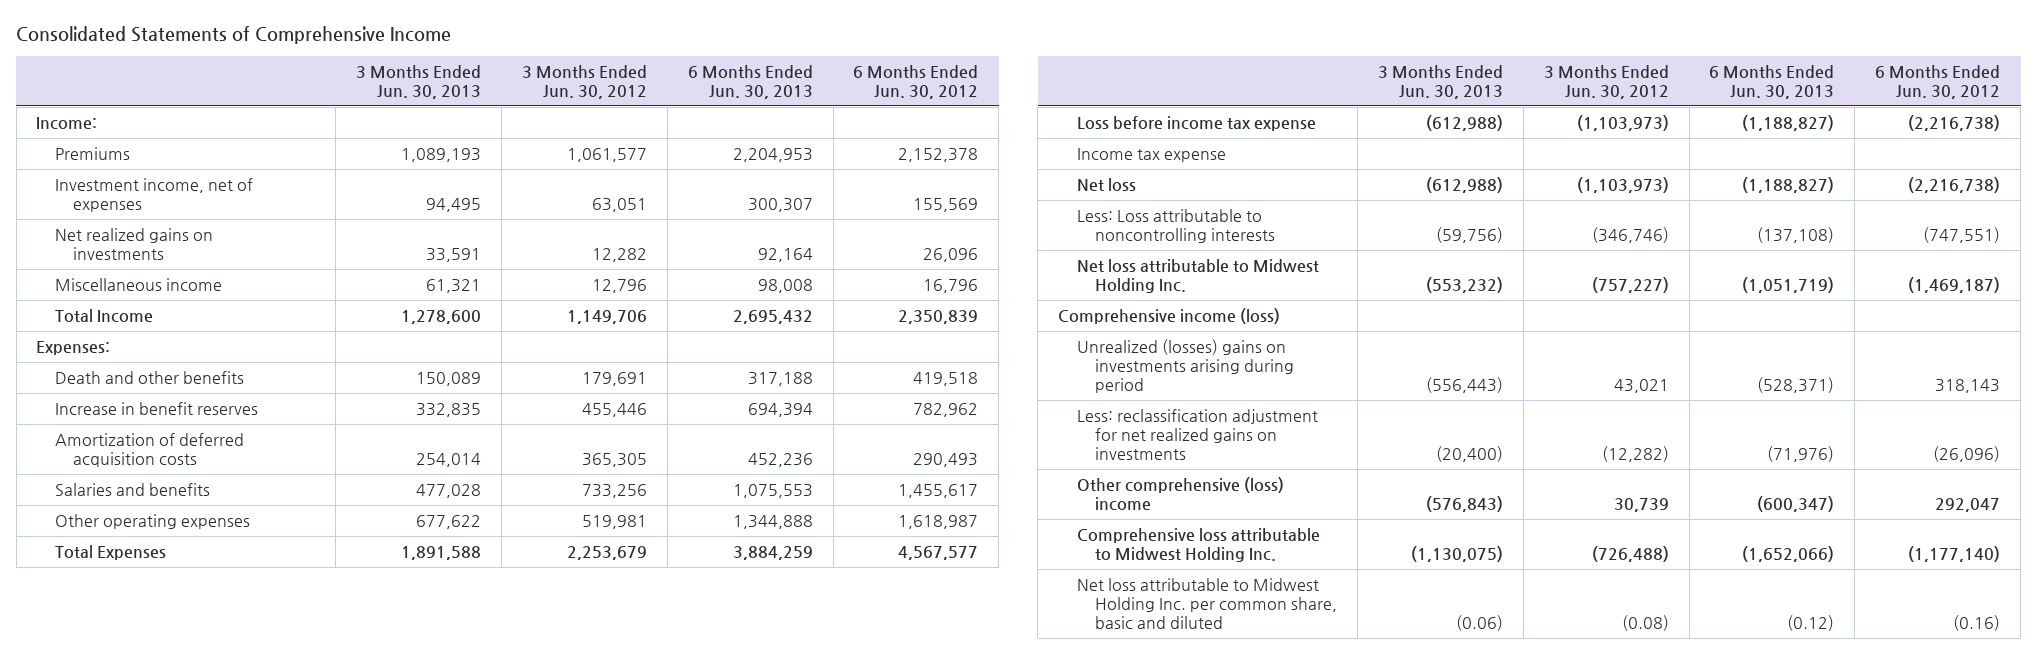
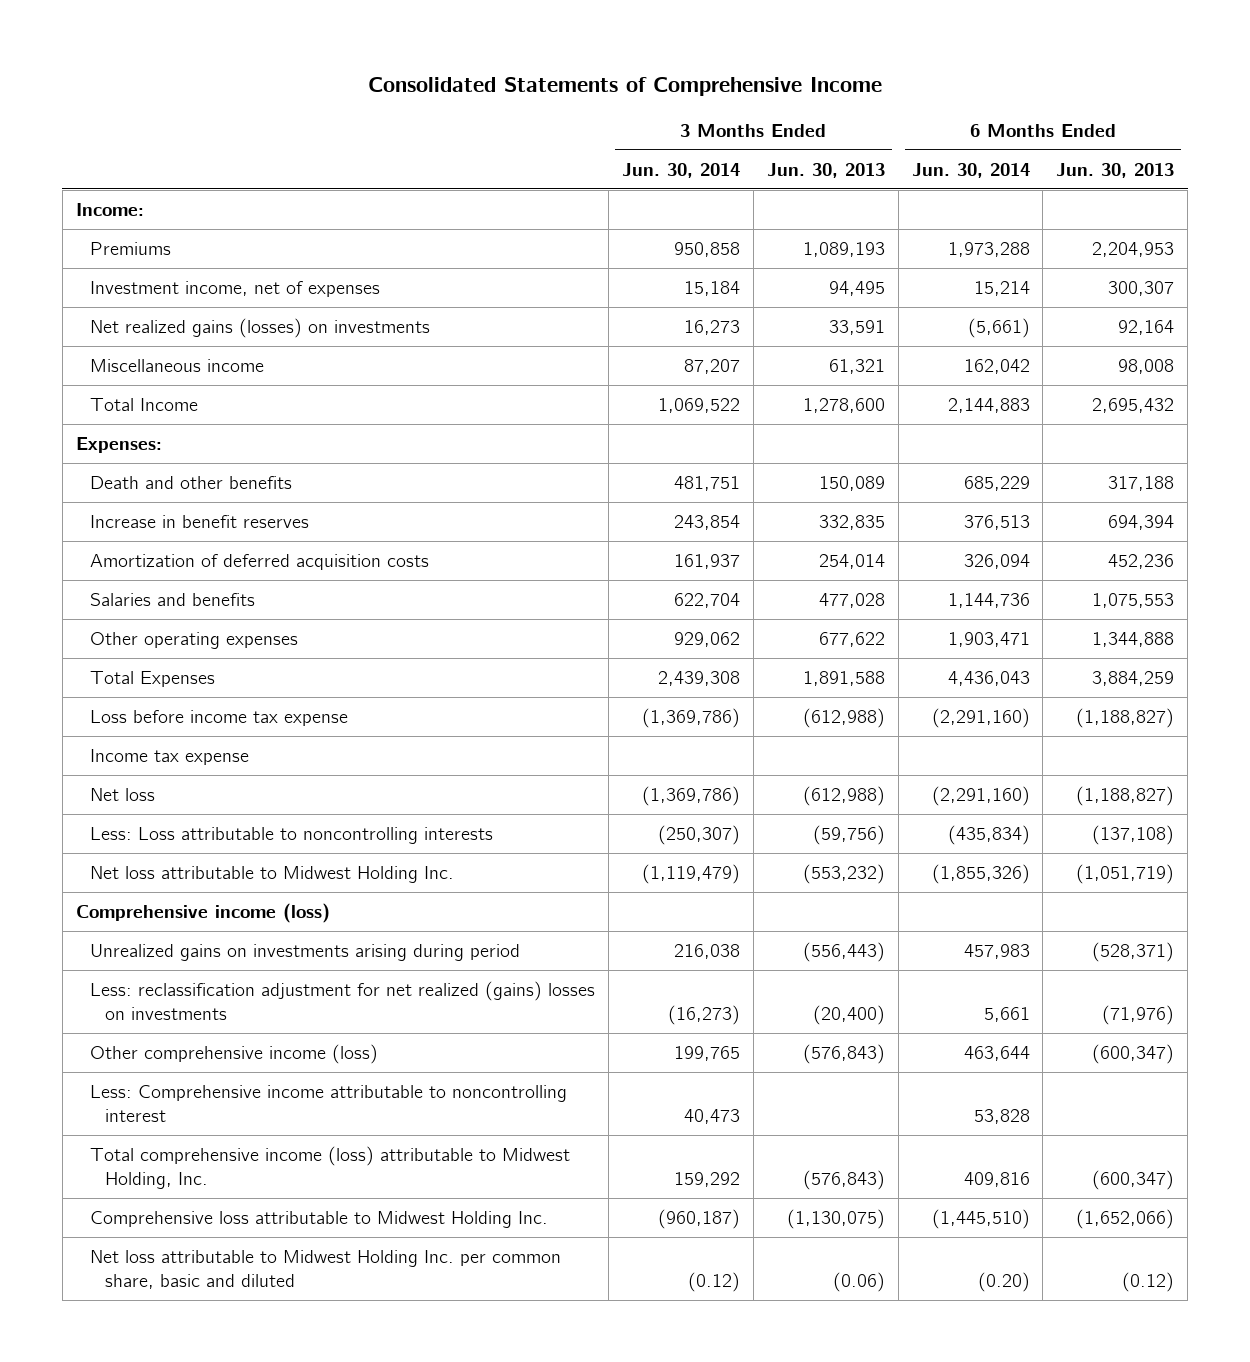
[521,64,647,99] 3 Months Ended Jun. 30, 2012 -> none
[853,64,979,99] 6 Months Ended Jun. 30, 2012 -> none
none -> [622,162,741,178] Jun. 30, 2014
none -> [911,162,1030,178] Jun. 30, 2014
[54,227,213,260] Net realized gains on investments -> [90,318,431,339] Net realized gains (losses) on investments
[1076,338,1295,394] Unrealized (losses) gains on investments arising during period -> [90,944,521,962] Unrealized gains on investments arising during period
[1076,408,1318,461] Less: reclassification adjustment for net realized gains on investments -> [90,981,596,1021] Less: reclassification adjustment for net realized (gains) losses on investments
[1076,476,1284,511] Other comprehensive (loss) income -> [90,1044,379,1065] Other comprehensive income (loss)
none -> [90,1085,568,1123] Less: Comprehensive income attributable to noncontrolling interest
none -> [90,1146,571,1190] Total comprehensive income (loss) attributable to Midwest Holding, Inc.

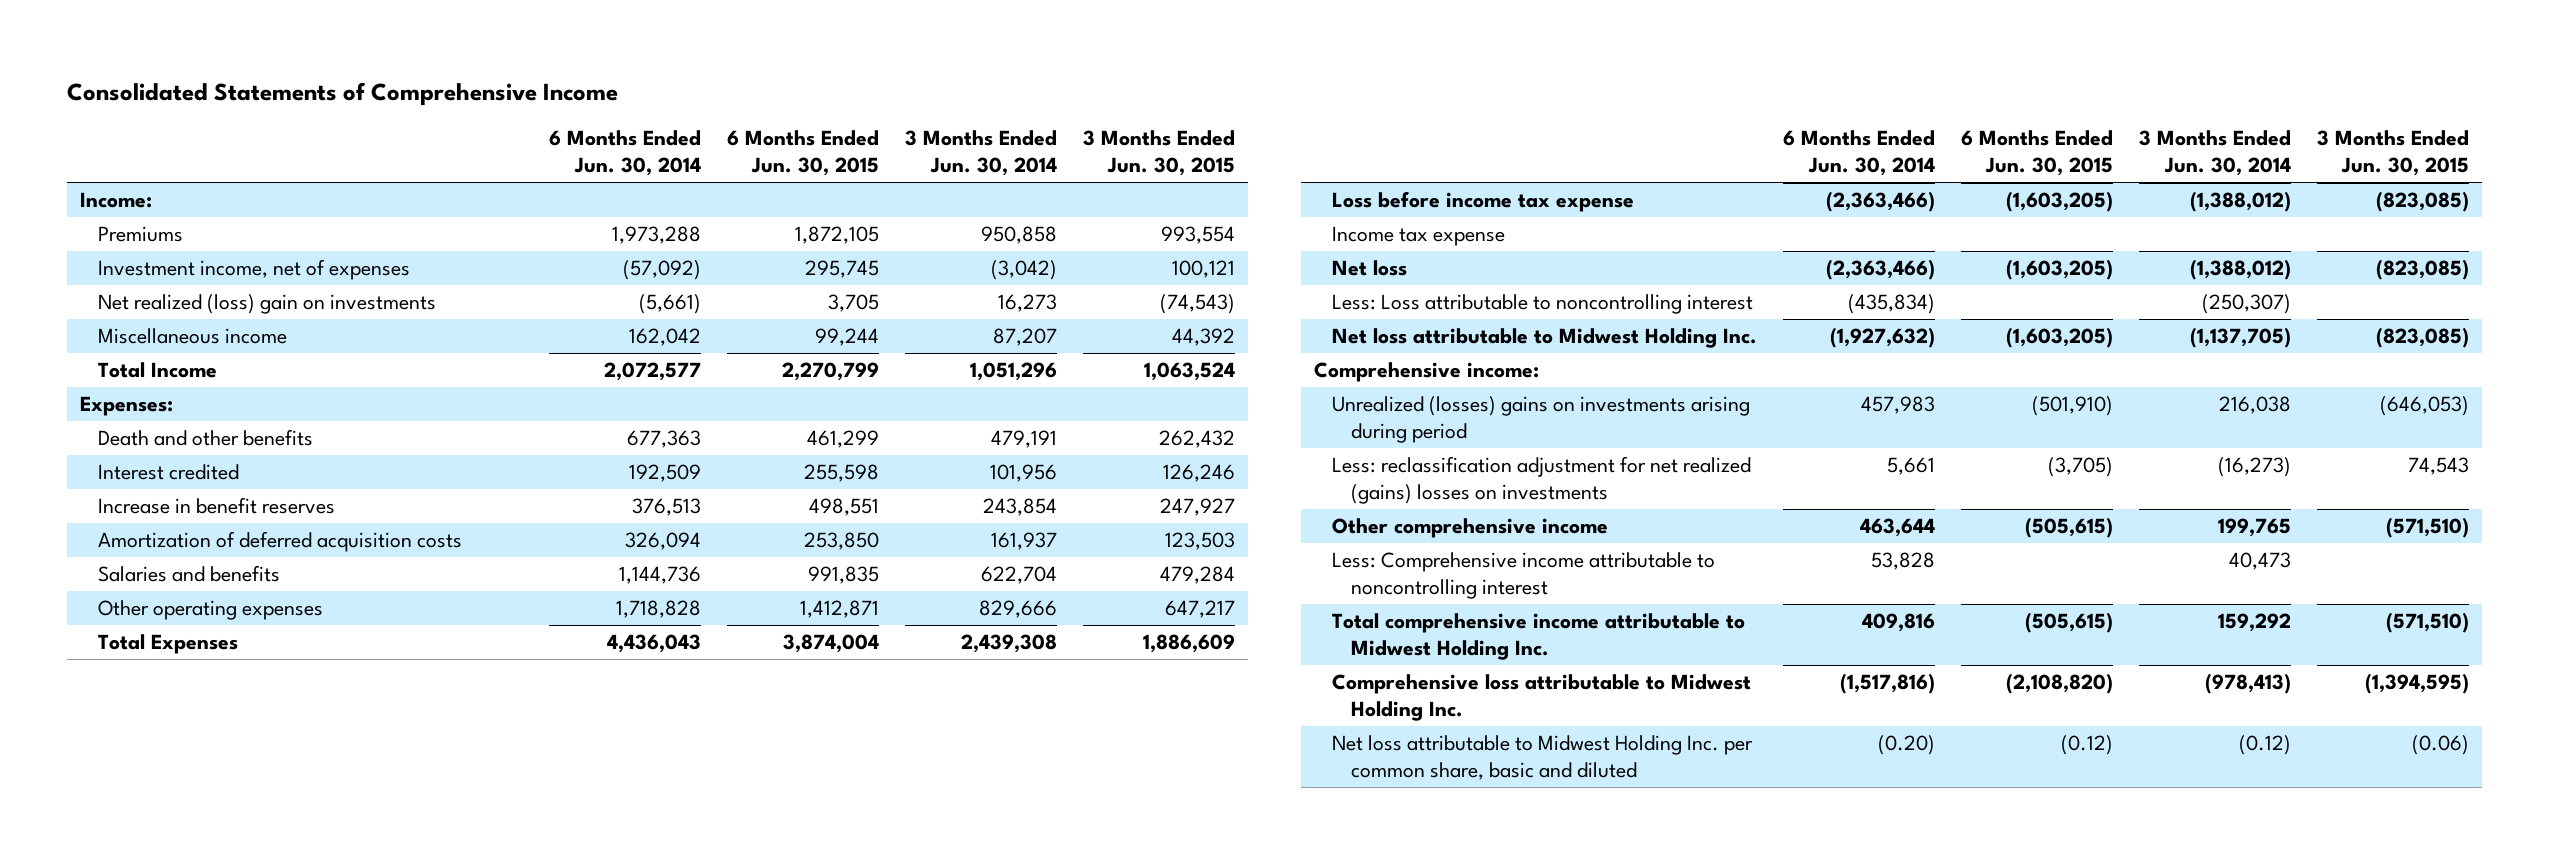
[766,162,885,178] Jun. 30, 2013 -> none
[1056,162,1175,178] Jun. 30, 2013 -> none
none -> [727,130,880,177] 6 Months Ended Jun. 30, 2015
none -> [1082,130,1235,177] 3 Months Ended Jun. 30, 2015
[684,281,741,297] 15,184 -> [990,260,1057,281] (3,042)
[973,281,1030,297] 15,214 -> [623,260,702,281] (57,092)
[90,318,431,339] Net realized gains (losses) on investments -> [98,294,437,315] Net realized (loss) gain on investments
[658,398,741,414] 1,069,522 -> [969,362,1057,382] 1,051,296
[947,398,1030,414] 2,144,883 -> [604,362,702,382] 2,072,577
[674,476,741,492] 481,751 -> [990,430,1057,449] 479,191
[963,476,1030,492] 685,229 -> [627,430,702,449] 677,363
none -> [98,464,240,481] Interest credited
[674,632,741,648] 929,062 -> [978,600,1057,619] 829,666
[947,632,1030,648] 1,903,471 -> [616,600,702,619] 1,718,828
[642,708,741,729] (1,369,786) -> [2189,191,2291,213] (1,388,012)
[931,708,1030,729] (2,291,160) -> [1826,191,1936,213] (2,363,466)
[642,786,741,807] (1,369,786) -> [2189,259,2291,281] (1,388,012)
[931,786,1030,807] (2,291,160) -> [1826,259,1936,281] (2,363,466)
[90,827,494,845] Less: Loss attributable to noncontrolling interests -> [1332,294,1754,315] Less: Loss attributable to noncontrolling interest
[642,864,741,885] (1,119,479) -> [2189,327,2291,349] (1,137,705)
[931,864,1030,885] (1,855,326) -> [1830,327,1936,349] (1,927,632)
[75,903,330,924] Comprehensive income (loss) -> [1313,362,1539,383] Comprehensive income:
[90,944,521,962] Unrealized gains on investments arising during period -> [1332,396,1751,443] Unrealized (losses) gains on investments arising during period
[90,1044,379,1065] Other comprehensive income (loss) -> [1332,518,1609,539] Other comprehensive income
[90,1146,571,1190] Total comprehensive income (loss) attributable to Midwest Holding, Inc. -> [1332,613,1746,660] Total comprehensive income attributable to Midwest Holding Inc.
[658,1209,741,1230] (960,187) -> [2204,673,2291,695] (978,413)
[931,1209,1030,1230] (1,445,510) -> [1840,673,1936,695] (1,517,816)

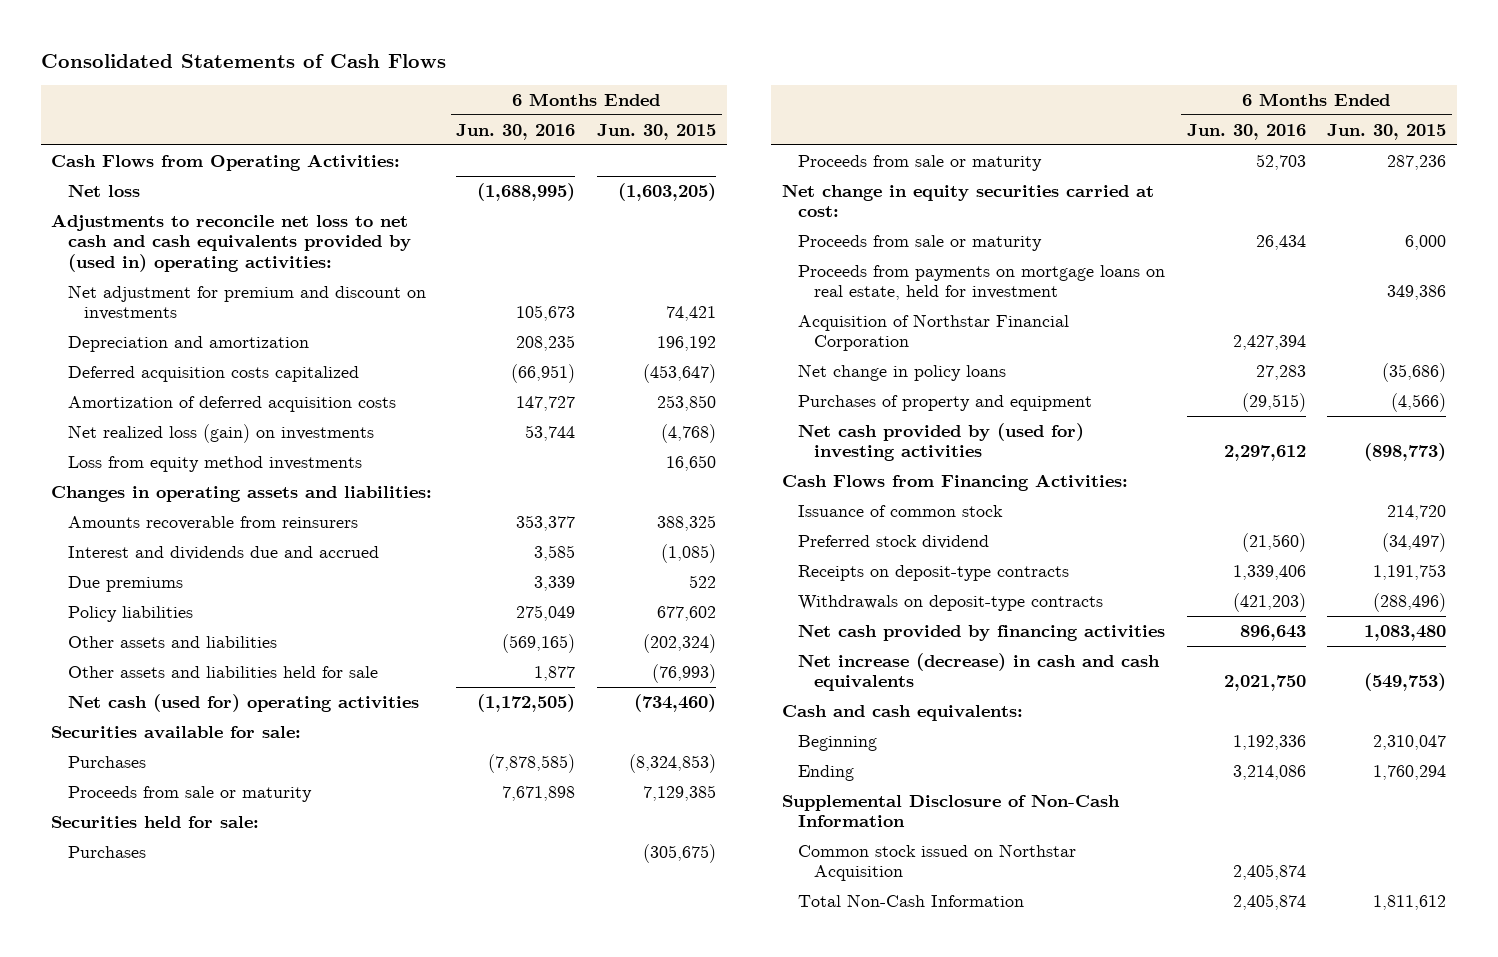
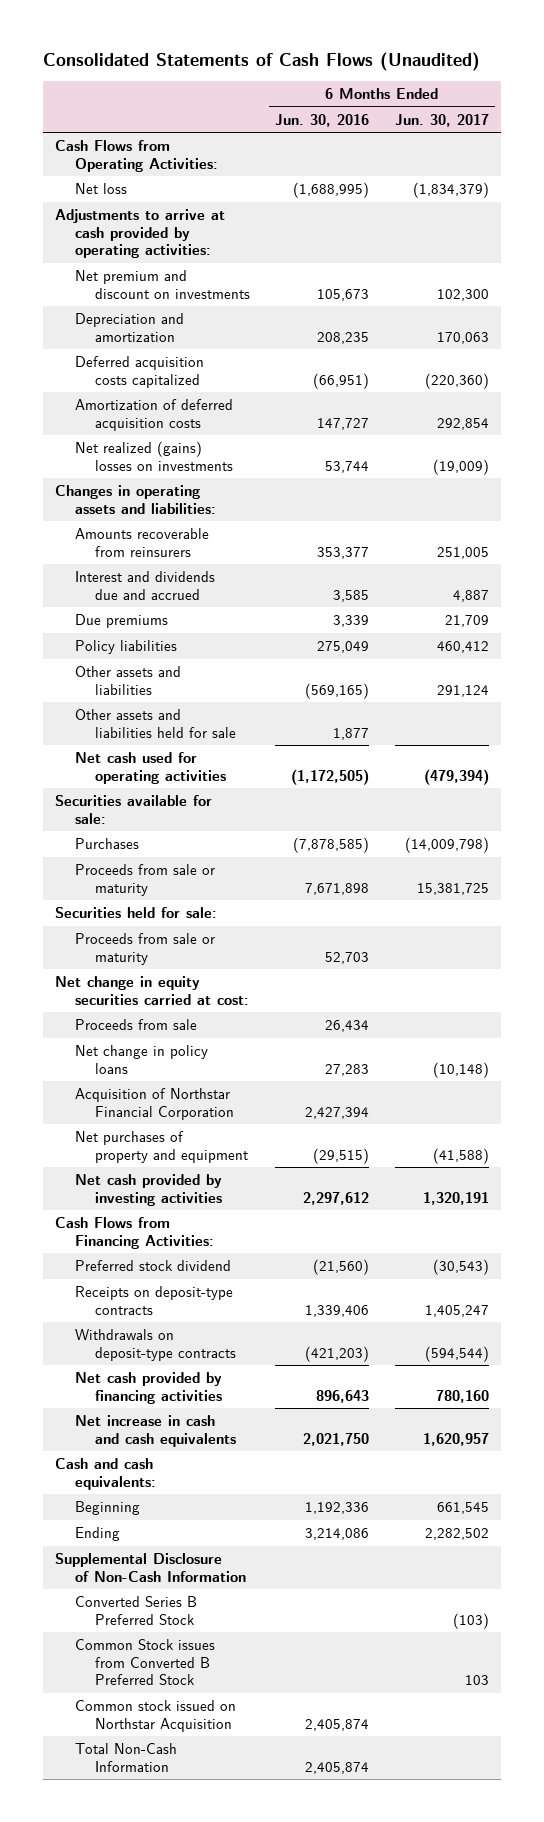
[40,53,446,68] Consolidated Statements of Cash Flows -> [42,51,480,71] Consolidated Statements of Cash Flows (Unaudited)
[597,123,717,140] Jun. 30, 2015 -> none
none -> [394,113,489,127] Jun. 30, 2017
[51,213,411,272] Adjustments to reconcile net loss to net cash and cash equivalents provided by (used in) operating activities: -> [55,209,226,259] Adjustments to arrive at cash provided by operating activities:
[67,284,426,321] Net adjustment for premium and discount on investments -> [75,270,251,299] Net premium and discount on investments
[67,455,362,472] Loss from equity method investments -> none
[67,423,374,443] Net realized loss (gain) on investments -> [75,441,234,471] Net realized (gains) losses on investments
[67,693,419,712] Net cash (used for) operating activities -> [75,752,227,784] Net cash used for operating activities
[67,845,146,858] Purchases -> none
[797,264,1165,301] Proceeds from payments on mortgage loans on real estate, held for investment -> none
[797,234,1042,251] Proceeds from sale or maturity -> [75,1019,198,1031] Proceeds from sale
[797,313,1069,352] Acquisition of Northstar Financial Corporation -> [75,1088,235,1120] Acquisition of Northstar Financial Corporation
[797,394,1092,411] Purchases of property and equipment -> [75,1131,249,1163] Net purchases of property and equipment
[797,422,1084,462] Net cash provided by (used for) investing activities -> [75,1174,223,1206] Net cash provided by investing activities
[797,504,1003,517] Issuance of common stock -> none
[797,652,1160,692] Net increase (decrease) in cash and cash equivalents -> [75,1415,237,1447] Net increase in cash and cash equivalents
none -> [75,1596,198,1625] Converted Series B Preferred Stock
none -> [75,1639,216,1686] Common Stock issues from Converted B Preferred Stock

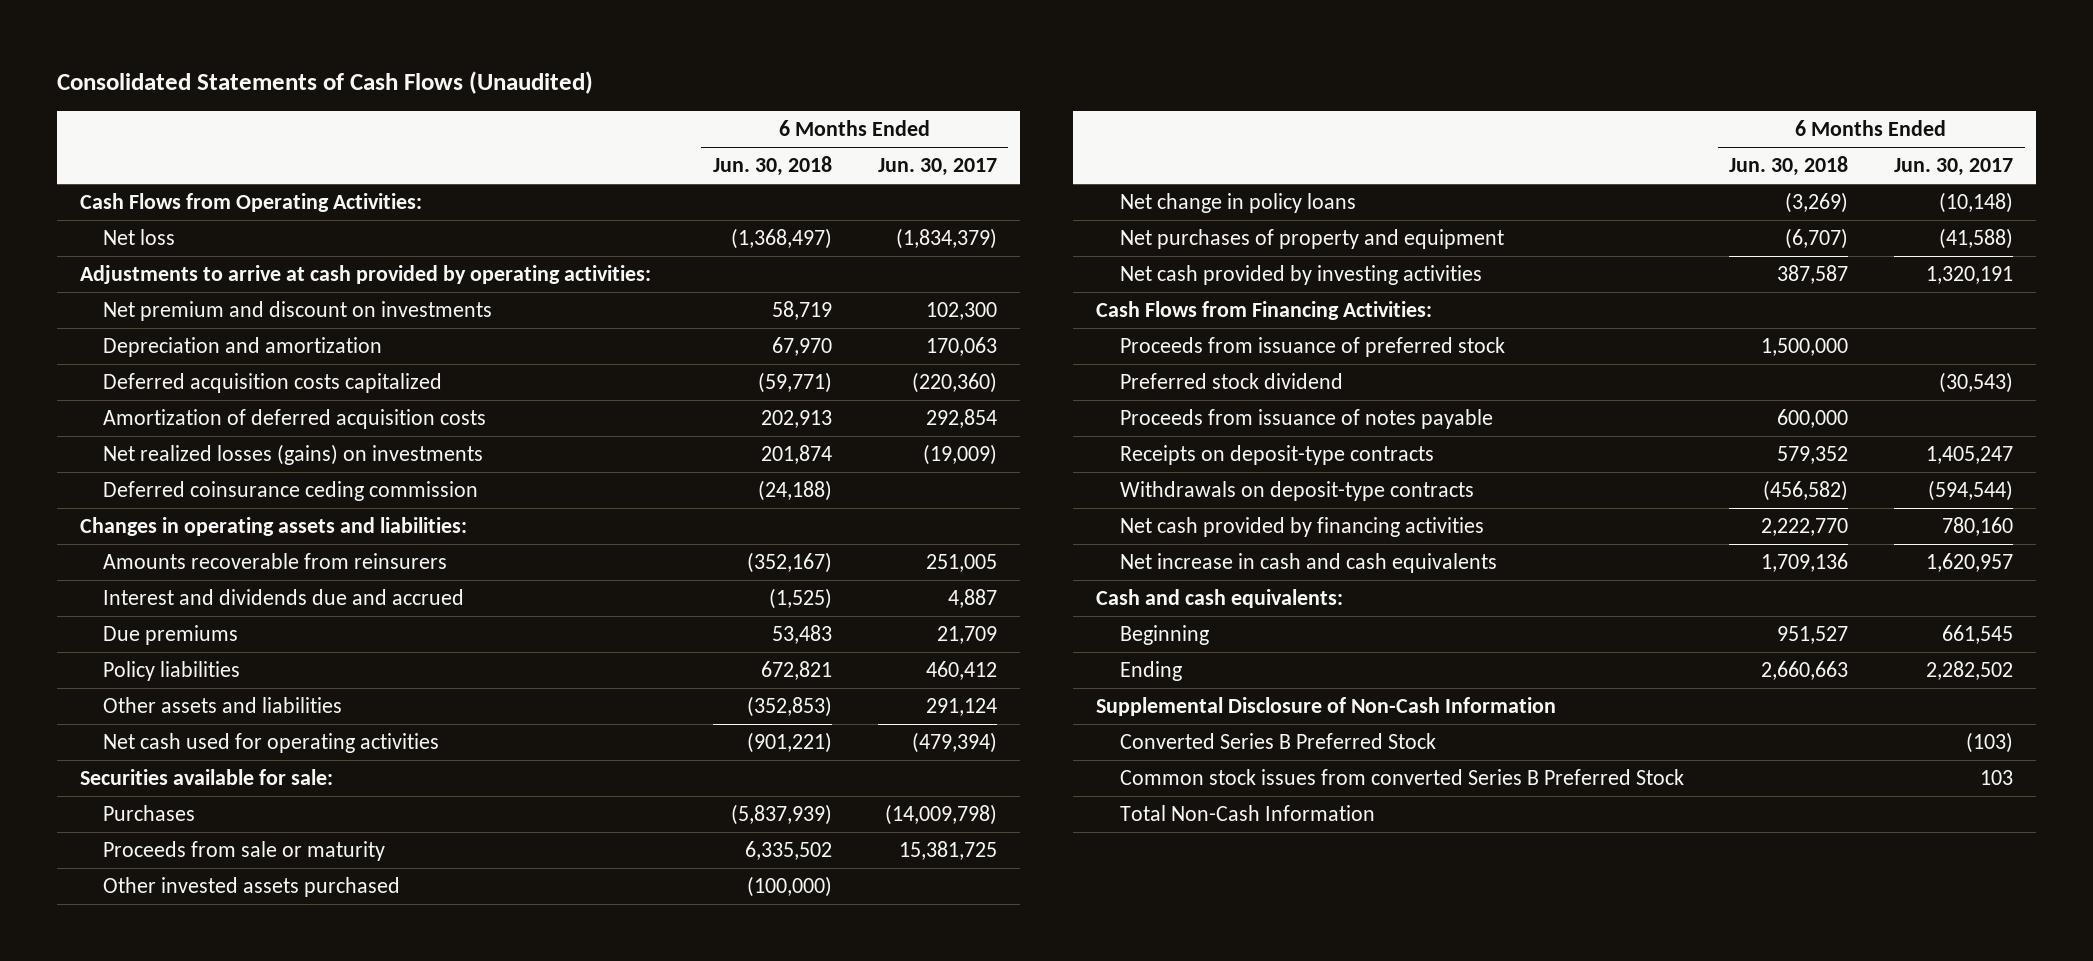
[275,113,370,127] Jun. 30, 2016 -> none
none -> [712,156,832,177] Jun. 30, 2018
[75,441,234,471] Net realized (gains) losses on investments -> [103,444,484,466] Net realized losses (gains) on investments
none -> [103,481,479,502] Deferred coinsurance ceding commission
[75,709,237,738] Other assets and liabilities held for sale -> none
[55,907,218,919] Securities held for sale: -> none
[75,933,216,965] Proceeds from sale or maturity -> none
[55,976,250,1005] Net change in equity securities carried at cost: -> none
[75,1019,198,1031] Proceeds from sale -> none
none -> [103,877,401,898] Other invested assets purchased
[75,1088,235,1120] Acquisition of Northstar Financial Corporation -> none
none -> [1119,337,1505,358] Proceeds from issuance of preferred stock
none -> [1119,409,1493,430] Proceeds from issuance of notes payable
[75,1700,237,1732] Common stock issued on Northstar Acquisition -> none
[75,1639,216,1686] Common Stock issues from Converted B Preferred Stock -> [1119,769,1684,786] Common stock issues from converted Series B Preferred Stock

